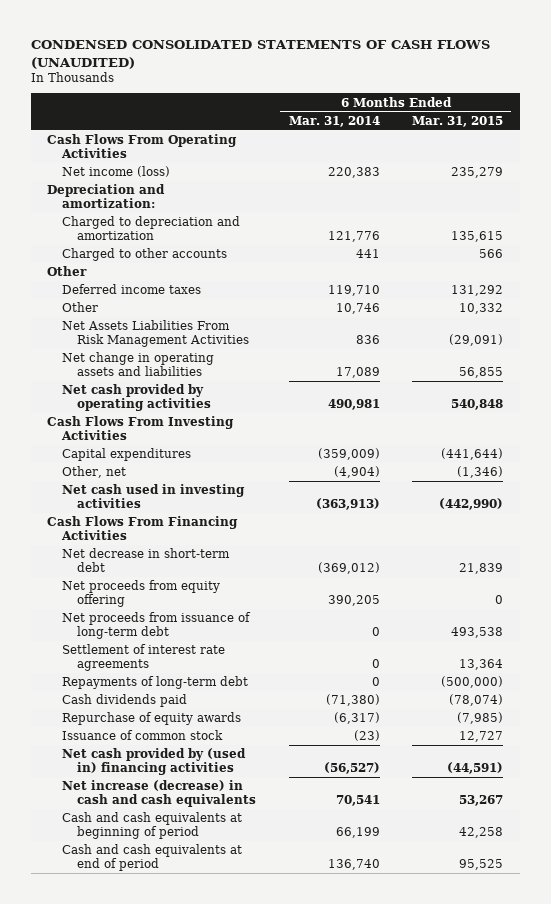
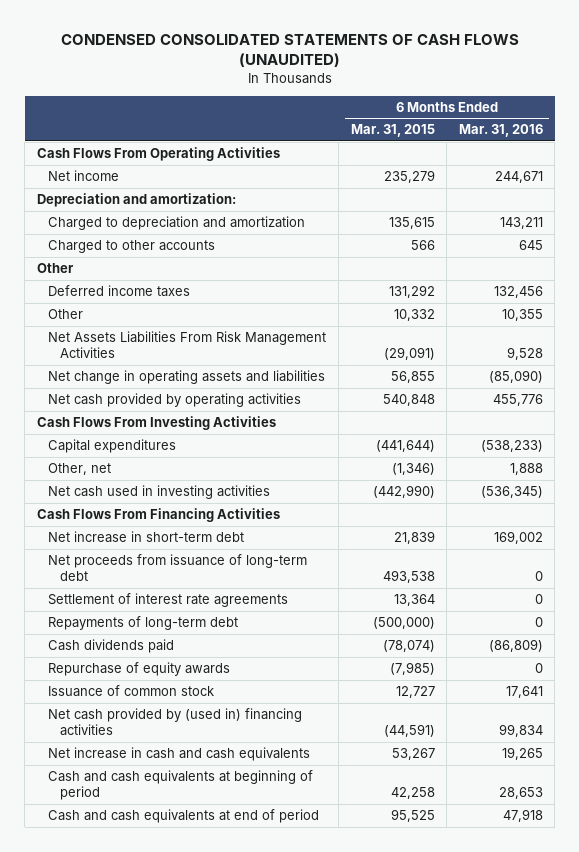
[288,115,380,127] Mar. 31, 2014 -> none
none -> [458,124,543,138] Mar. 31, 2016
[62,166,171,178] Net income (loss) -> [48,170,120,182] Net income
[62,580,221,608] Net proceeds from equity offering -> none
[62,548,231,573] Net decrease in short-term debt -> [48,531,245,544] Net increase in short-term debt
[62,780,256,808] Net increase (decrease) in cash and cash equivalents -> [48,747,311,762] Net increase in cash and cash equivalents

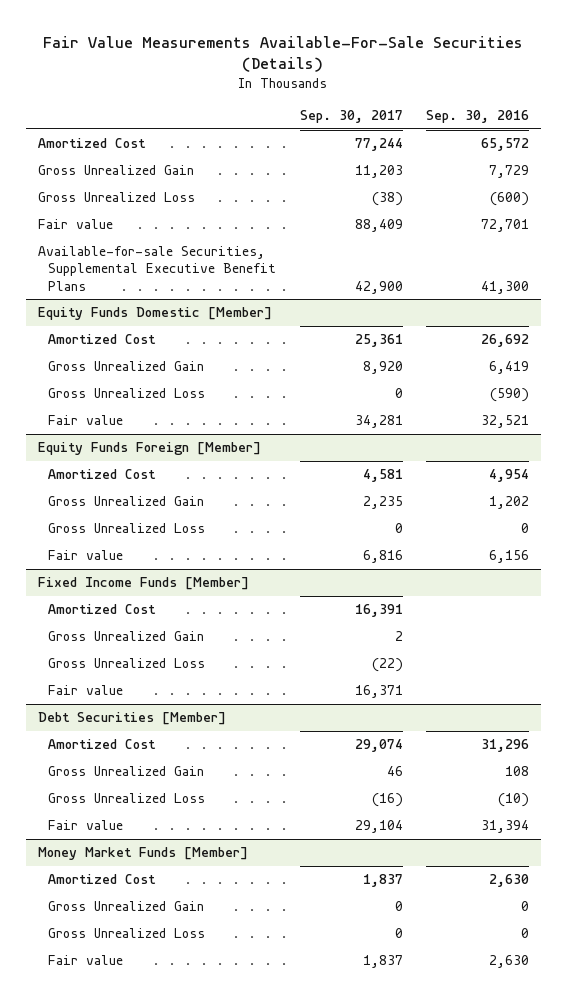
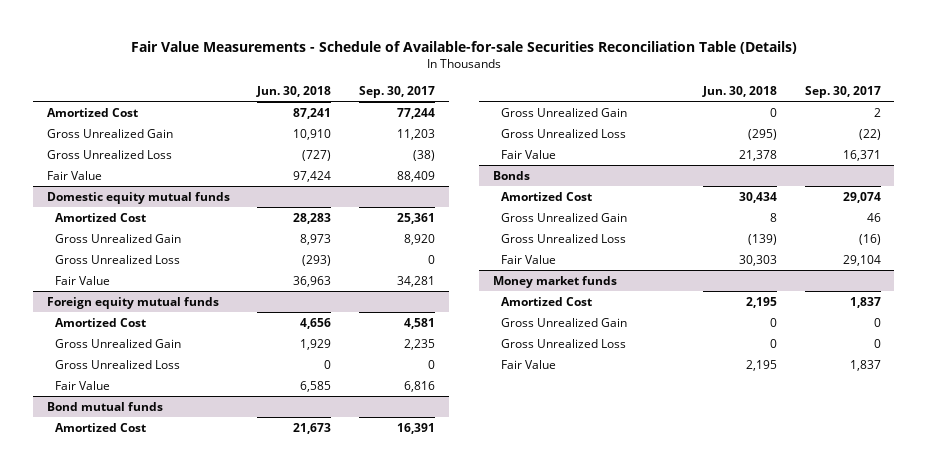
[43,35,524,73] Fair Value Measurements Available-For-Sale Securities (Details) -> [130,40,797,54] Fair Value Measurements - Schedule of Available-for-sale Securities Reconciliation Table (Details)
[426,109,530,123] Sep. 30, 2016 -> none
none -> [256,85,332,97] Jun. 30, 2018
[37,246,277,291] Available-for-sale Securities, Supplemental Executive Benefit Plans -> none
[37,219,113,230] Fair value -> [46,170,102,180] Fair Value
[37,307,272,321] Equity Funds Domestic [Member] -> [46,191,230,204] Domestic equity mutual funds
[48,415,124,426] Fair value -> [55,275,111,285] Fair Value
[37,442,261,456] Equity Funds Foreign [Member] -> [46,296,219,309] Foreign equity mutual funds
[48,550,124,561] Fair value -> [55,380,111,390] Fair Value
[37,577,249,591] Fixed Income Funds [Member] -> [46,401,163,411] Bond mutual funds
[48,685,124,696] Fair value -> [501,149,557,159] Fair Value
[37,712,226,726] Debt Securities [Member] -> [492,170,530,180] Bonds
[48,820,124,831] Fair value -> [501,254,557,264] Fair Value
[37,847,248,861] Money Market Funds [Member] -> [492,275,617,288] Money market funds
[48,955,124,966] Fair value -> [501,359,557,369] Fair Value

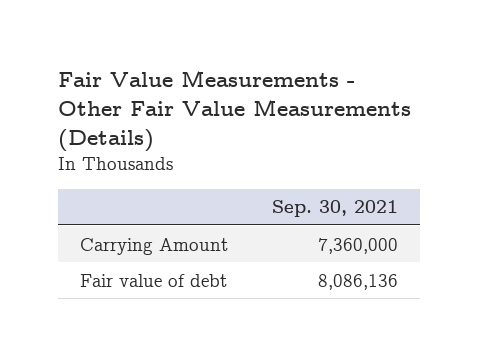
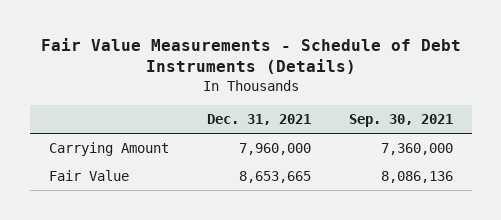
[57,69,411,152] Fair Value Measurements - Other Fair Value Measurements (Details) -> [40,37,461,75] Fair Value Measurements - Schedule of Debt Instruments (Details)
none -> [206,114,311,126] Dec. 31, 2021
[79,273,227,287] Fair value of debt -> [48,170,129,182] Fair Value

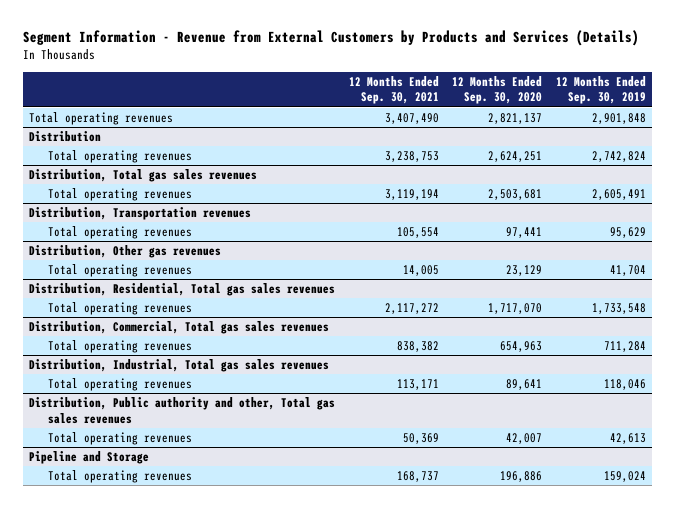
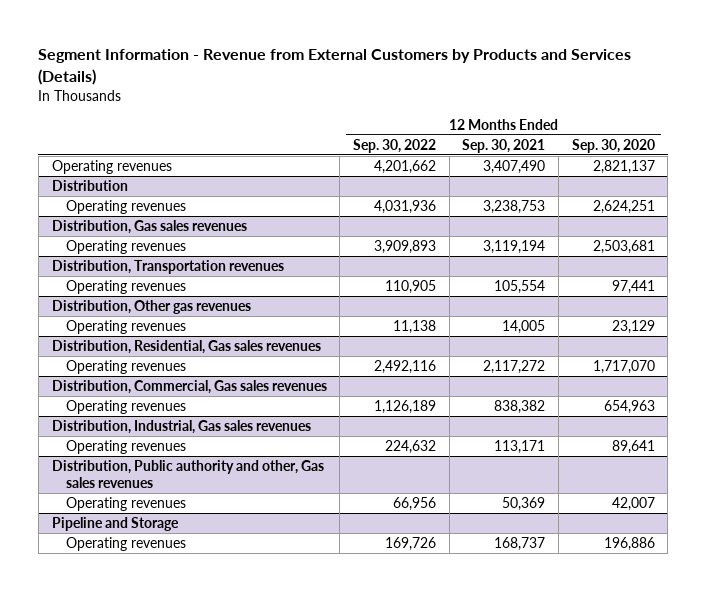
[555,75,646,105] 12 Months Ended Sep. 30, 2019 -> none
none -> [352,138,436,153] Sep. 30, 2022
[29,112,174,126] Total operating revenues -> [51,160,172,175] Operating revenues
[47,150,192,164] Total operating revenues -> [66,200,187,215] Operating revenues
[29,169,258,183] Distribution, Total gas sales revenues -> [51,220,247,235] Distribution, Gas sales revenues
[47,188,192,202] Total operating revenues -> [66,240,187,255] Operating revenues
[47,226,192,240] Total operating revenues -> [66,280,187,295] Operating revenues
[47,264,192,278] Total operating revenues -> [66,320,187,335] Operating revenues
[29,283,336,297] Distribution, Residential, Total gas sales revenues -> [51,340,321,355] Distribution, Residential, Gas sales revenues
[47,302,192,316] Total operating revenues -> [66,360,187,375] Operating revenues
[29,321,330,335] Distribution, Commercial, Total gas sales revenues -> [51,380,327,395] Distribution, Commercial, Gas sales revenues
[47,340,192,354] Total operating revenues -> [66,400,187,415] Operating revenues
[29,359,330,373] Distribution, Industrial, Total gas sales revenues -> [51,420,311,435] Distribution, Industrial, Gas sales revenues
[47,378,192,392] Total operating revenues -> [66,440,187,455] Operating revenues
[29,397,336,424] Distribution, Public authority and other, Total gas sales revenues -> [51,460,324,488] Distribution, Public authority and other, Gas sales revenues
[47,432,192,446] Total operating revenues -> [66,497,187,512] Operating revenues
[47,470,192,484] Total operating revenues -> [66,537,187,552] Operating revenues

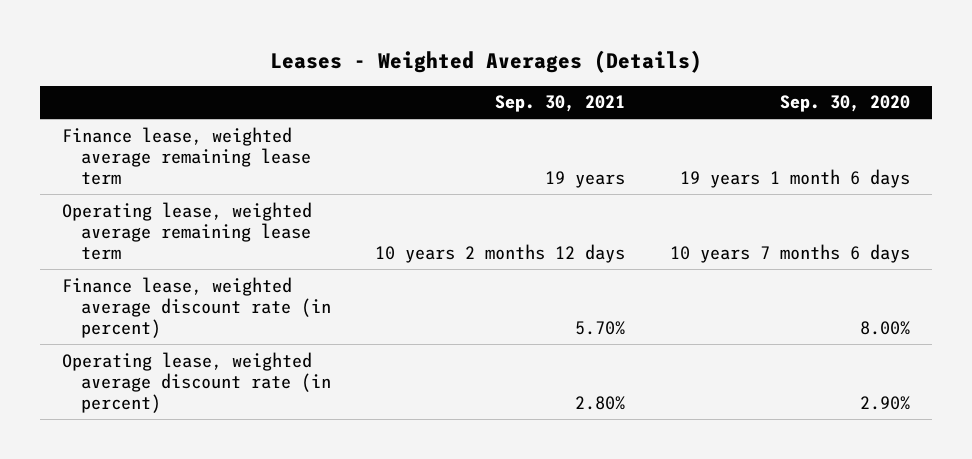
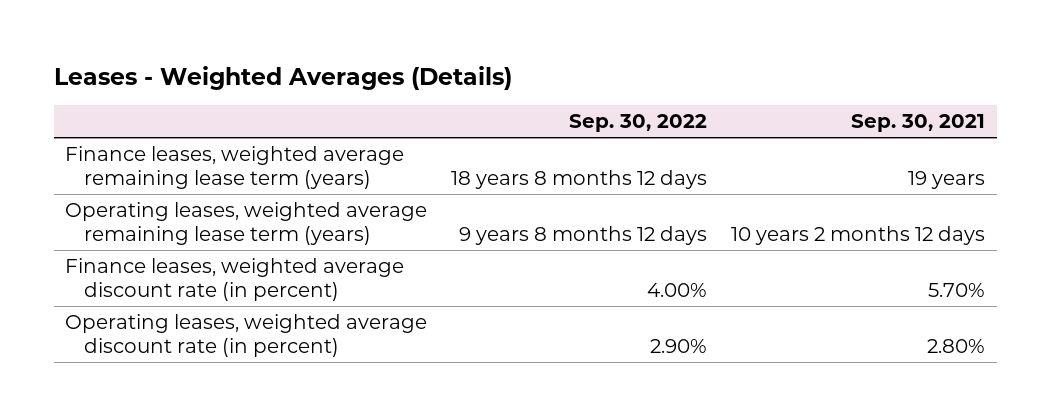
[780,95,911,113] Sep. 30, 2020 -> none
none -> [569,114,708,133] Sep. 30, 2022
[61,126,311,185] Finance lease, weighted average remaining lease term -> [65,146,405,190] Finance leases, weighted average remaining lease term (years)
[61,201,312,260] Operating lease, weighted average remaining lease term -> [65,202,428,246] Operating leases, weighted average remaining lease term (years)
[61,276,331,338] Finance lease, weighted average discount rate (in percent) -> [65,258,405,302] Finance leases, weighted average discount rate (in percent)
[61,351,331,413] Operating lease, weighted average discount rate (in percent) -> [65,314,428,358] Operating leases, weighted average discount rate (in percent)

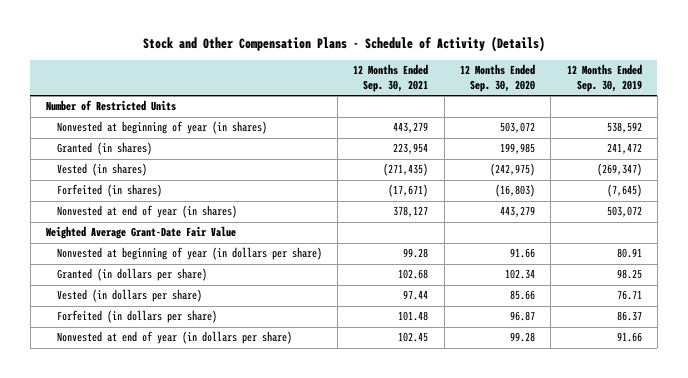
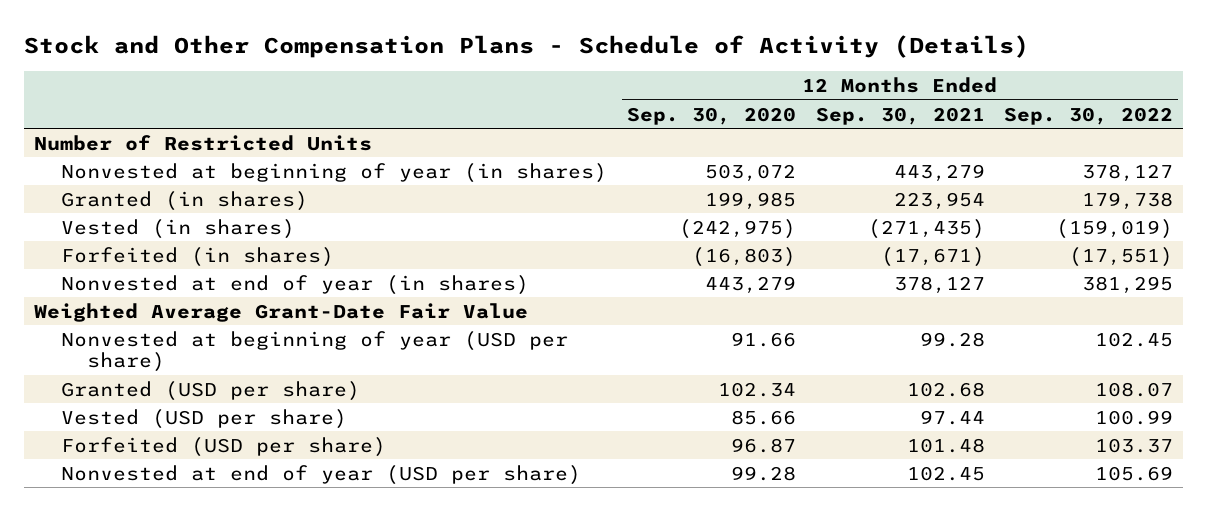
[566,64,642,92] 12 Months Ended Sep. 30, 2019 -> none
none -> [1004,106,1174,125] Sep. 30, 2022
[56,247,322,261] Nonvested at beginning of year (in dollars per share) -> [60,330,568,373] Nonvested at beginning of year (USD per share)
[56,268,207,282] Granted (in dollars per share) -> [60,380,360,401] Granted (USD per share)
[56,289,202,303] Vested (in dollars per share) -> [60,408,347,429] Vested (USD per share)
[56,310,217,324] Forfeited (in dollars per share) -> [60,436,386,457] Forfeited (USD per share)
[56,331,292,345] Nonvested at end of year (in dollars per share) -> [60,464,581,485] Nonvested at end of year (USD per share)

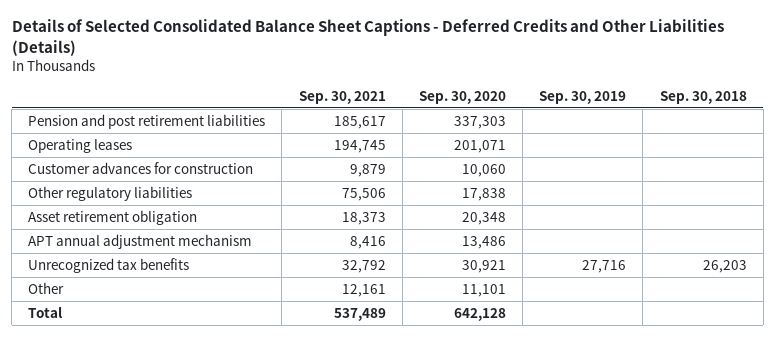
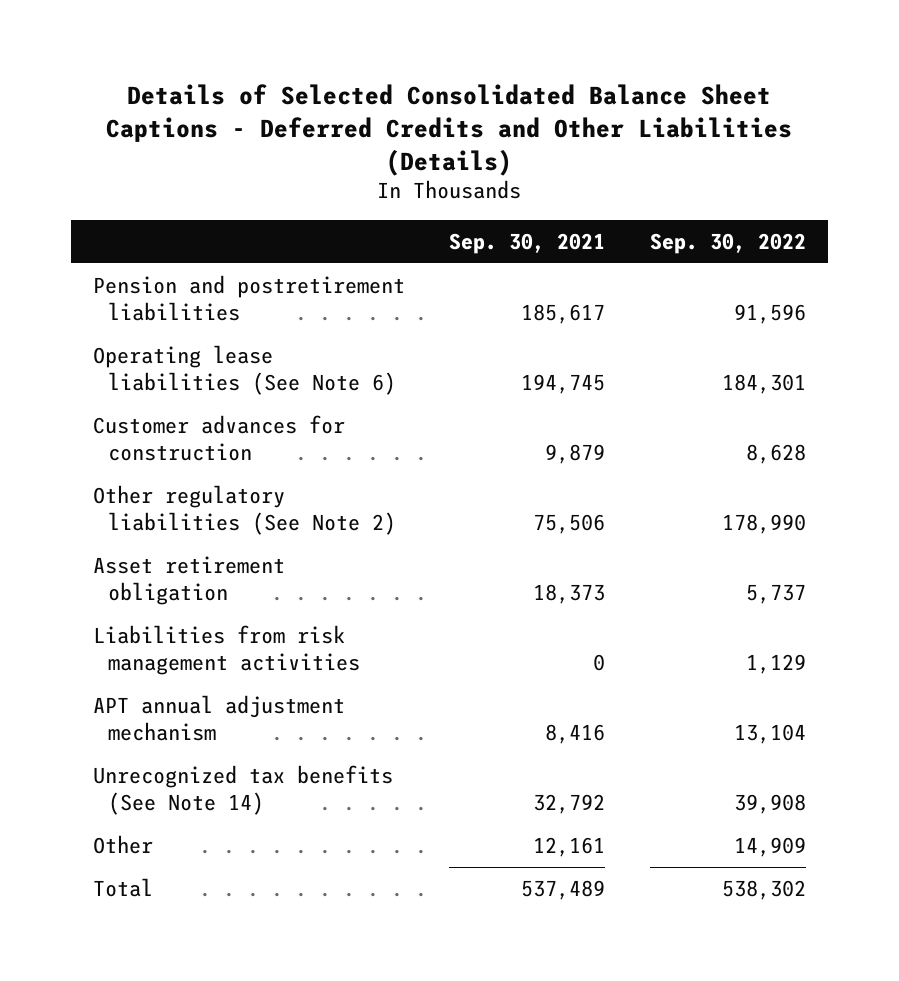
[418,90,506,104] Sep. 30, 2020 -> none
[539,90,627,104] Sep. 30, 2019 -> none
[659,90,747,104] Sep. 30, 2018 -> none
none -> [649,232,806,254] Sep. 30, 2022
[28,113,266,129] Pension and post retirement liabilities -> [92,274,405,321] Pension and postretirement liabilities
[28,138,133,153] Operating leases -> [92,344,396,395] Operating lease liabilities (See Note 6)
[28,185,193,201] Other regulatory liabilities -> [92,484,396,535] Other regulatory liabilities (See Note 2)
none -> [92,624,360,675] Liabilities from risk management activities
[28,257,190,273] Unrecognized tax benefits -> [92,764,393,815] Unrecognized tax benefits (See Note 14)

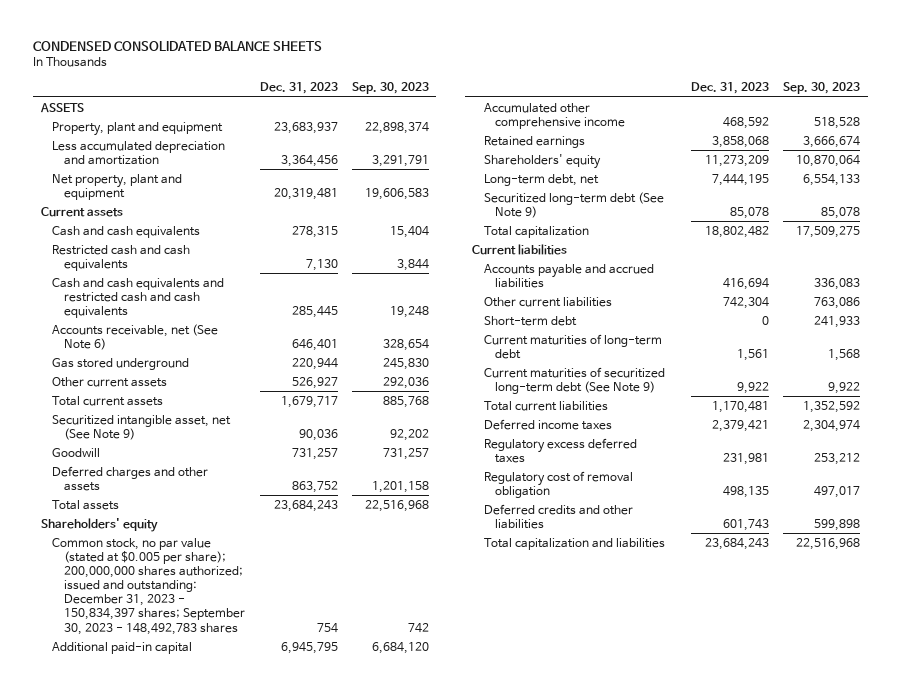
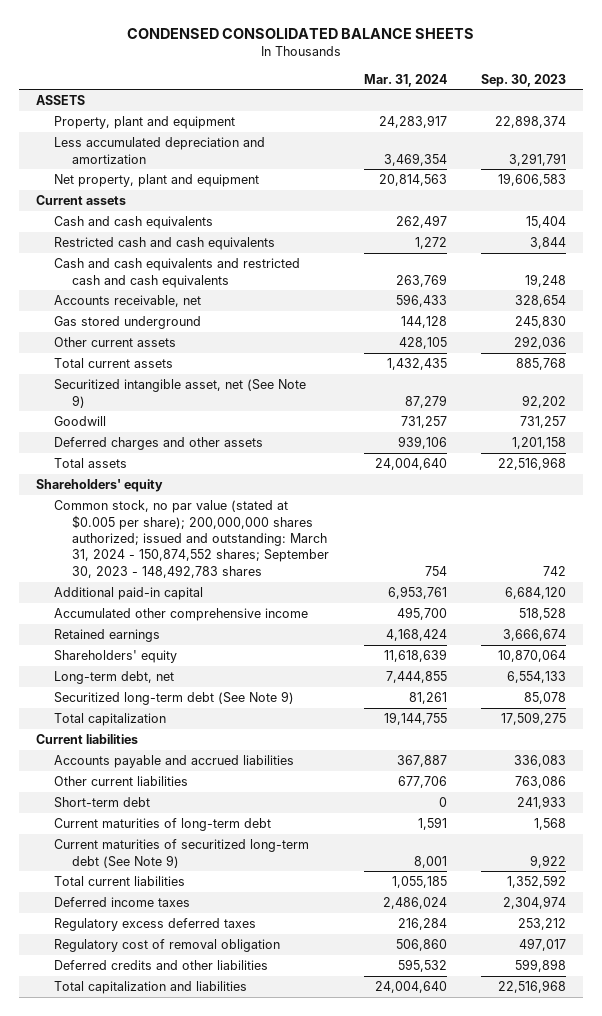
[259,82,338,95] Dec. 31, 2023 -> none
none -> [363,73,447,87] Mar. 31, 2024
[52,323,219,350] Accounts receivable, net (See Note 6) -> [54,295,202,308] Accounts receivable, net
[52,537,246,635] Common stock, no par value (stated at $0.005 per share); 200,000,000 shares authorized; issued and outstanding: December 31, 2023 - 150,834,397 shares; September 30, 2023 - 148,492,783 shares -> [54,500,330,578] Common stock, no par value (stated at $0.005 per share); 200,000,000 shares authorized; issued and outstanding: March 31, 2024 - 150,874,552 shares; September 30, 2023 - 148,492,783 shares

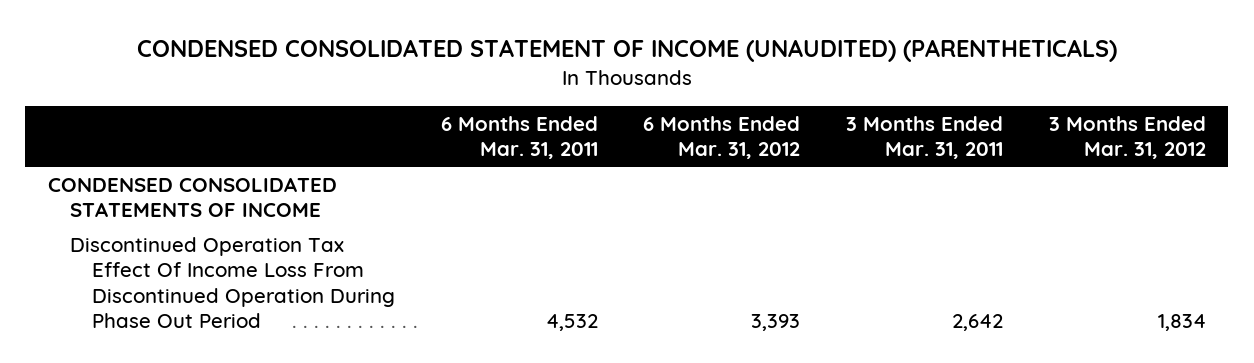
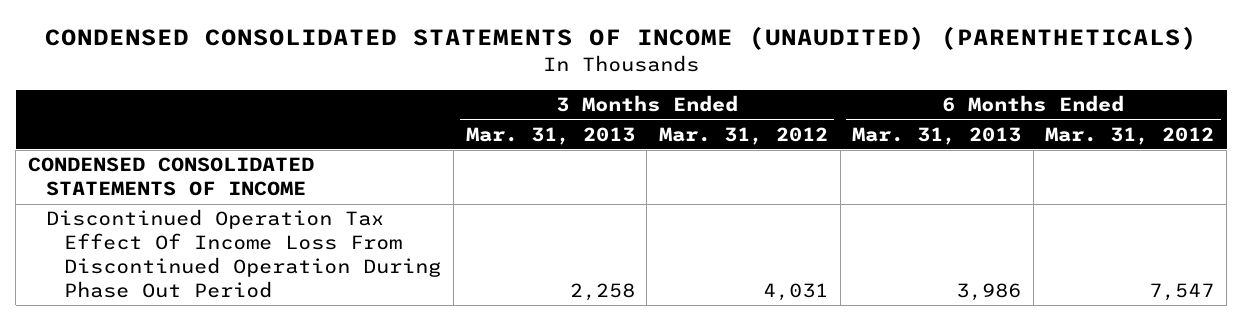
[136,39,1117,63] CONDENSED CONSOLIDATED STATEMENT OF INCOME (UNAUDITED) (PARENTHETICALS) -> [45,26,1198,51] CONDENSED CONSOLIDATED STATEMENTS OF INCOME (UNAUDITED) (PARENTHETICALS)
[440,115,598,160] 6 Months Ended Mar. 31, 2011 -> none
[845,115,1003,160] 3 Months Ended Mar. 31, 2011 -> none
none -> [465,126,635,145] Mar. 31, 2013
none -> [852,126,1022,145] Mar. 31, 2013
[751,314,801,332] 3,393 -> [1149,283,1215,302] 7,547
[1157,314,1206,332] 1,834 -> [762,283,828,302] 4,031

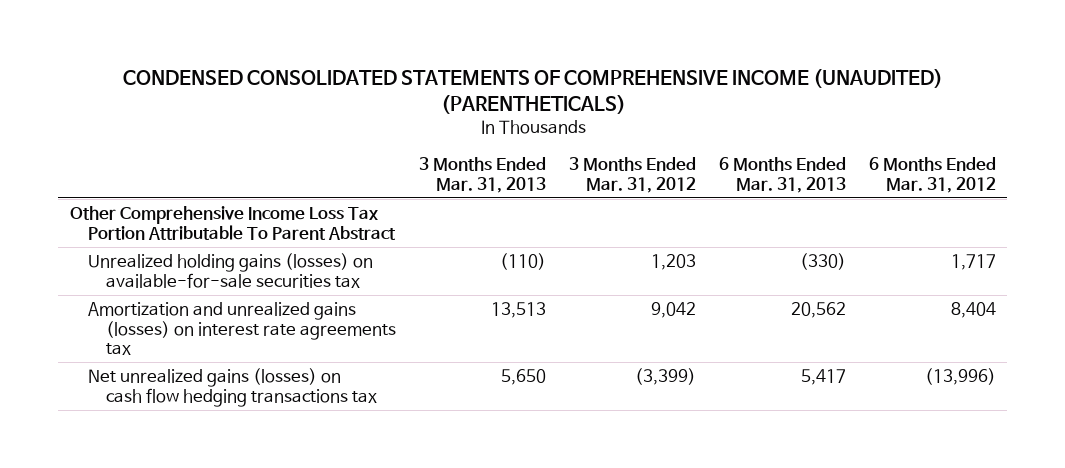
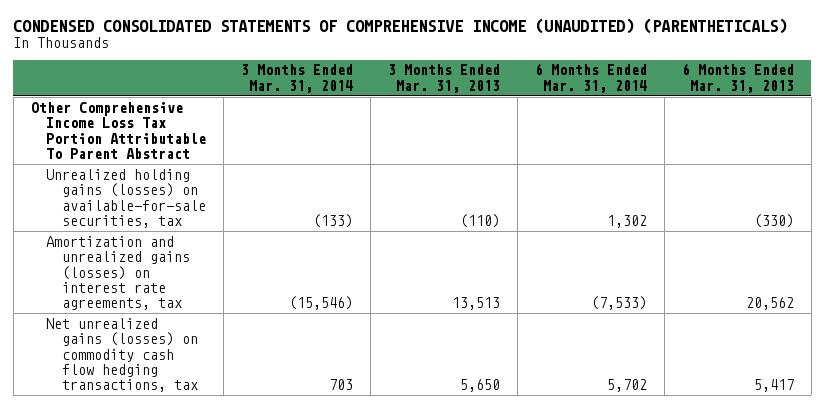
[568,157,696,194] 3 Months Ended Mar. 31, 2012 -> none
[868,157,996,194] 6 Months Ended Mar. 31, 2012 -> none
none -> [241,64,354,93] 3 Months Ended Mar. 31, 2014
none -> [534,63,647,93] 6 Months Ended Mar. 31, 2014
[87,252,373,288] Unrealized holding gains (losses) on available-for-sale securities tax -> [46,168,206,229] Unrealized holding gains (losses) on available-for-sale securities, tax
[87,301,397,356] Amortization and unrealized gains (losses) on interest rate agreements tax -> [46,235,190,311] Amortization and unrealized gains (losses) on interest rate agreements, tax
[87,367,378,407] Net unrealized gains (losses) on cash flow hedging transactions tax -> [46,317,198,393] Net unrealized gains (losses) on commodity cash flow hedging transactions, tax

